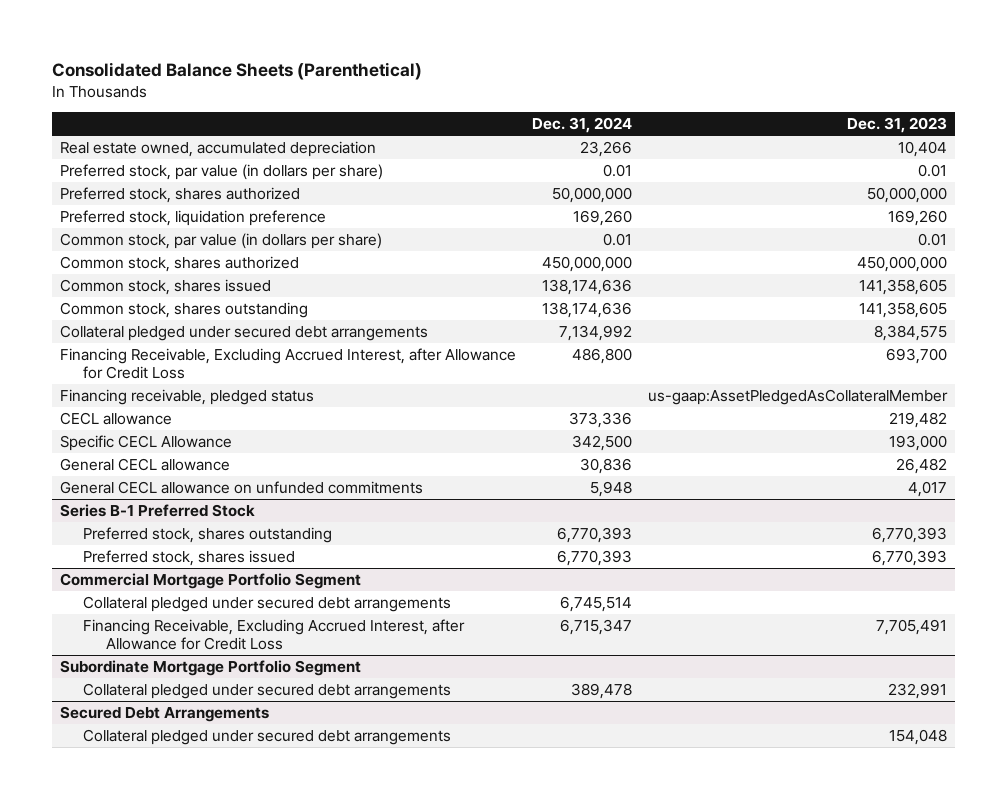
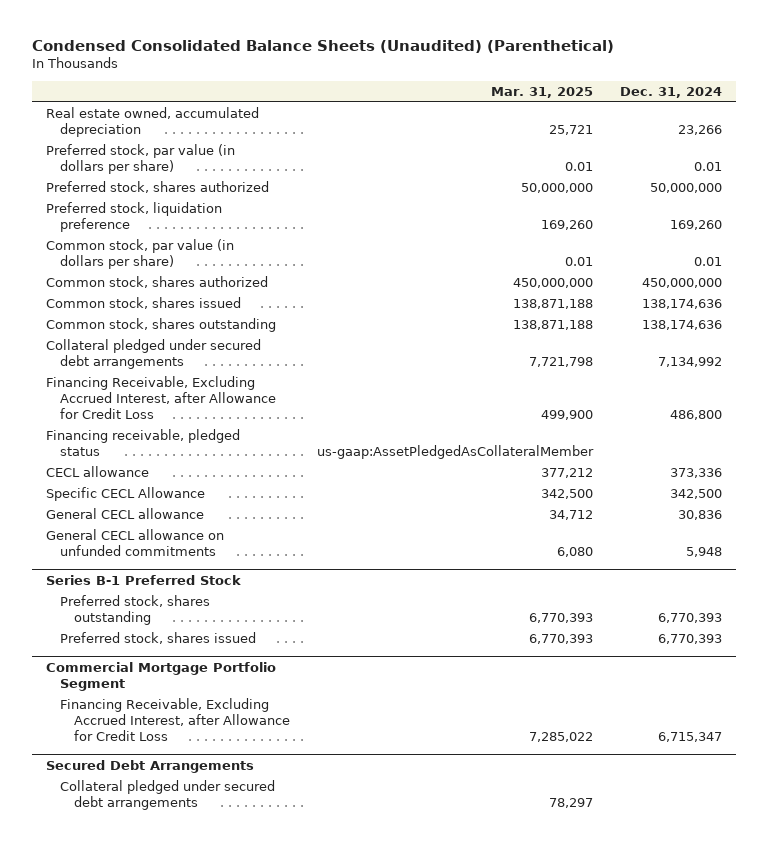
[52,62,423,81] Consolidated Balance Sheets (Parenthetical) -> [32,40,615,54] Condensed Consolidated Balance Sheets (Unaudited) (Parenthetical)
[847,117,948,134] Dec. 31, 2023 -> none
none -> [491,86,594,98] Mar. 31, 2025
[82,595,451,612] Collateral pledged under secured debt arrangements -> none
[60,659,362,676] Subordinate Mortgage Portfolio Segment -> none
[82,682,451,699] Collateral pledged under secured debt arrangements -> none

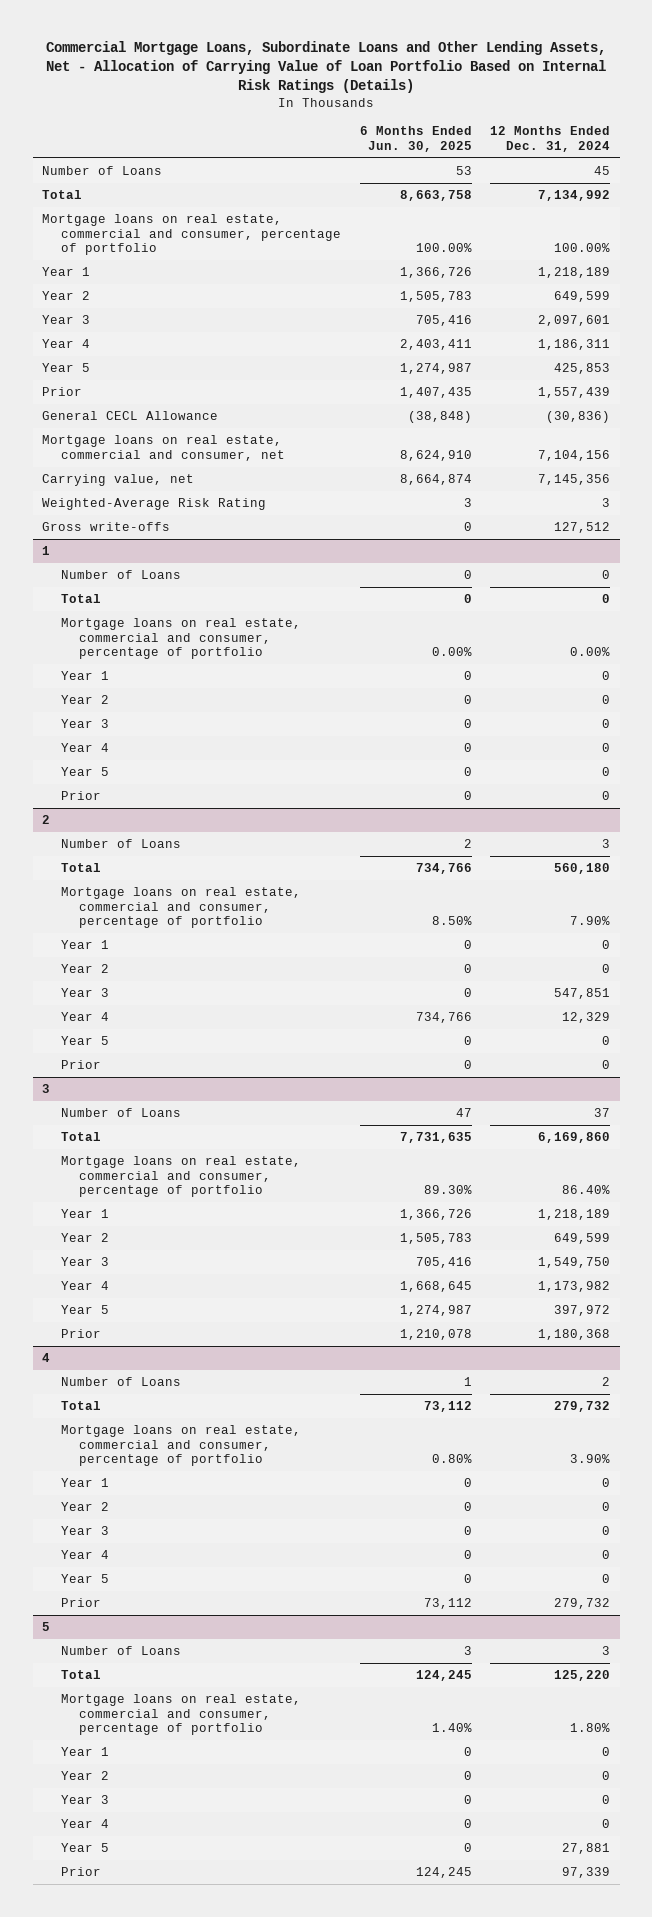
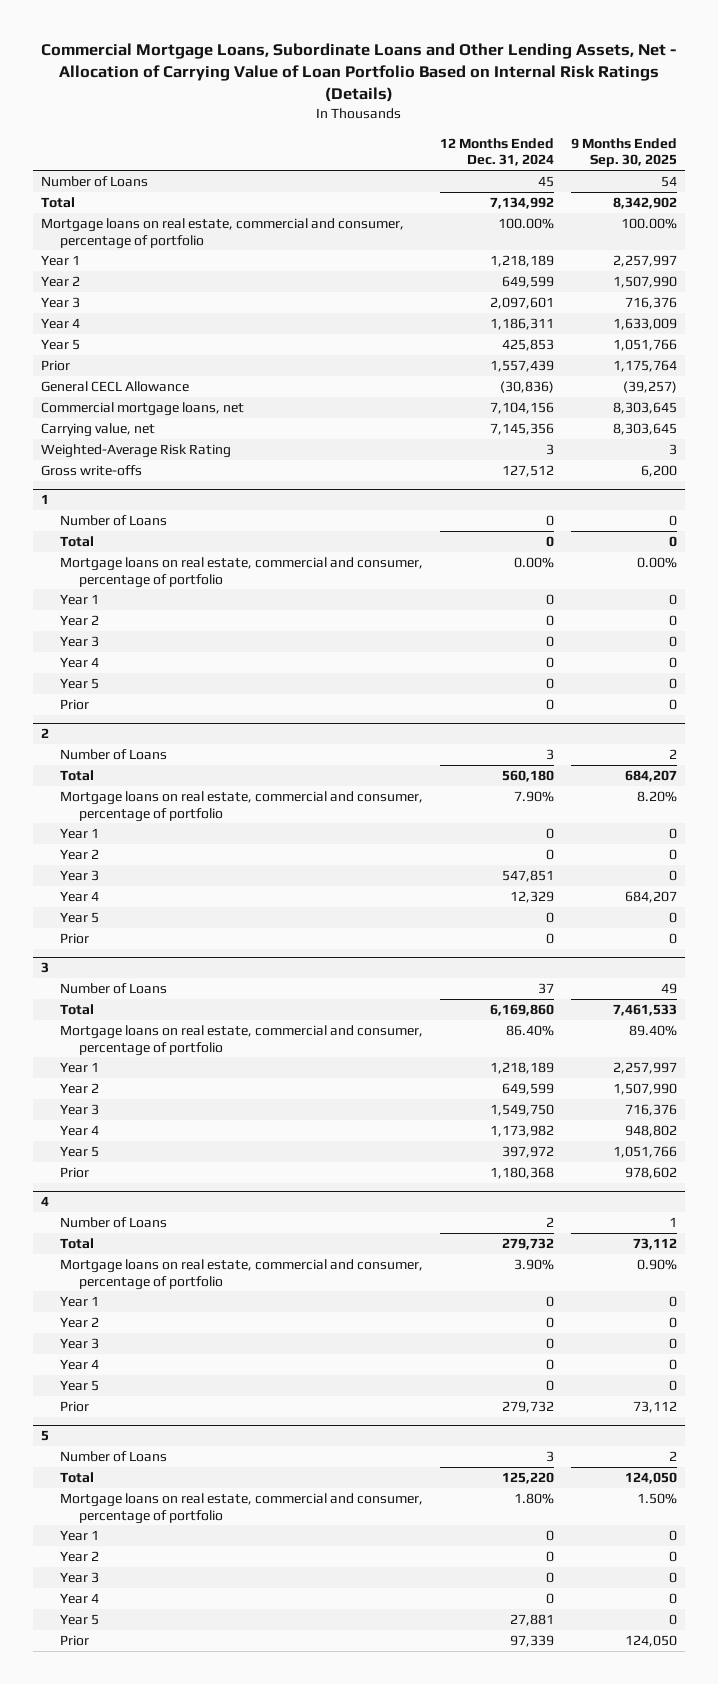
[359,126,472,152] 6 Months Ended Jun. 30, 2025 -> none
none -> [570,137,677,168] 9 Months Ended Sep. 30, 2025
[42,435,285,461] Mortgage loans on real estate, commercial and consumer, net -> [41,401,245,416] Commercial mortgage loans, net

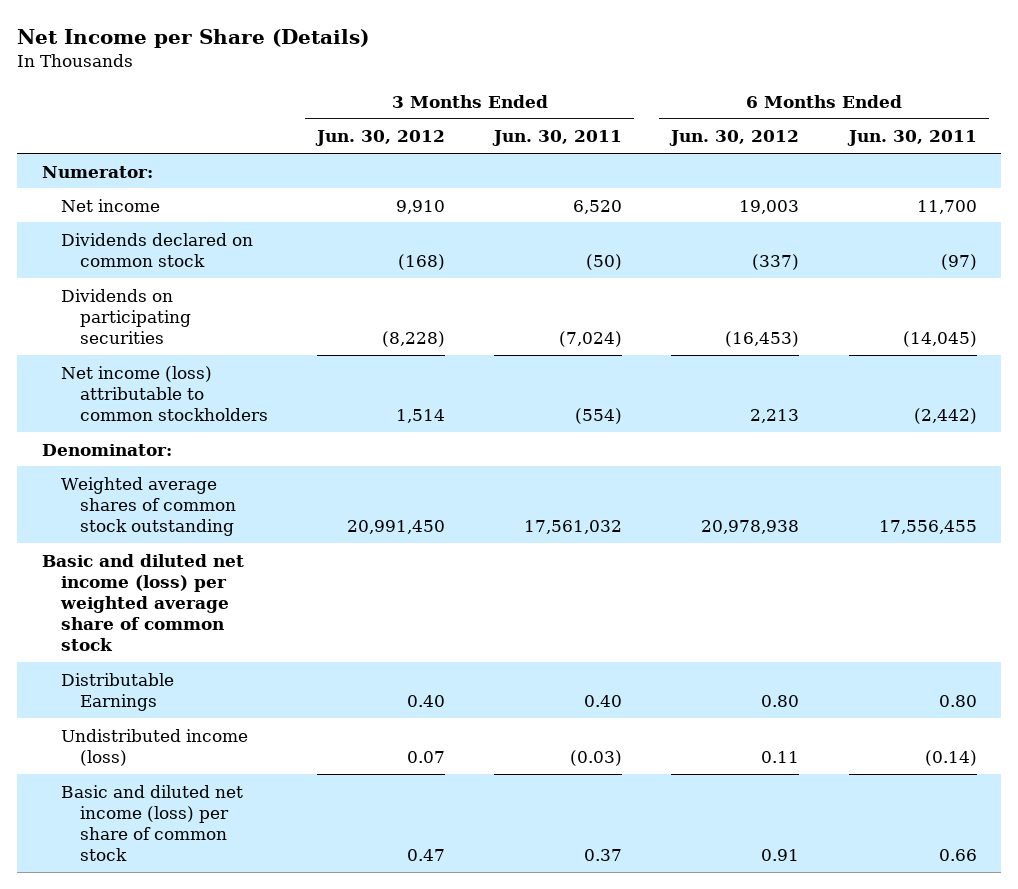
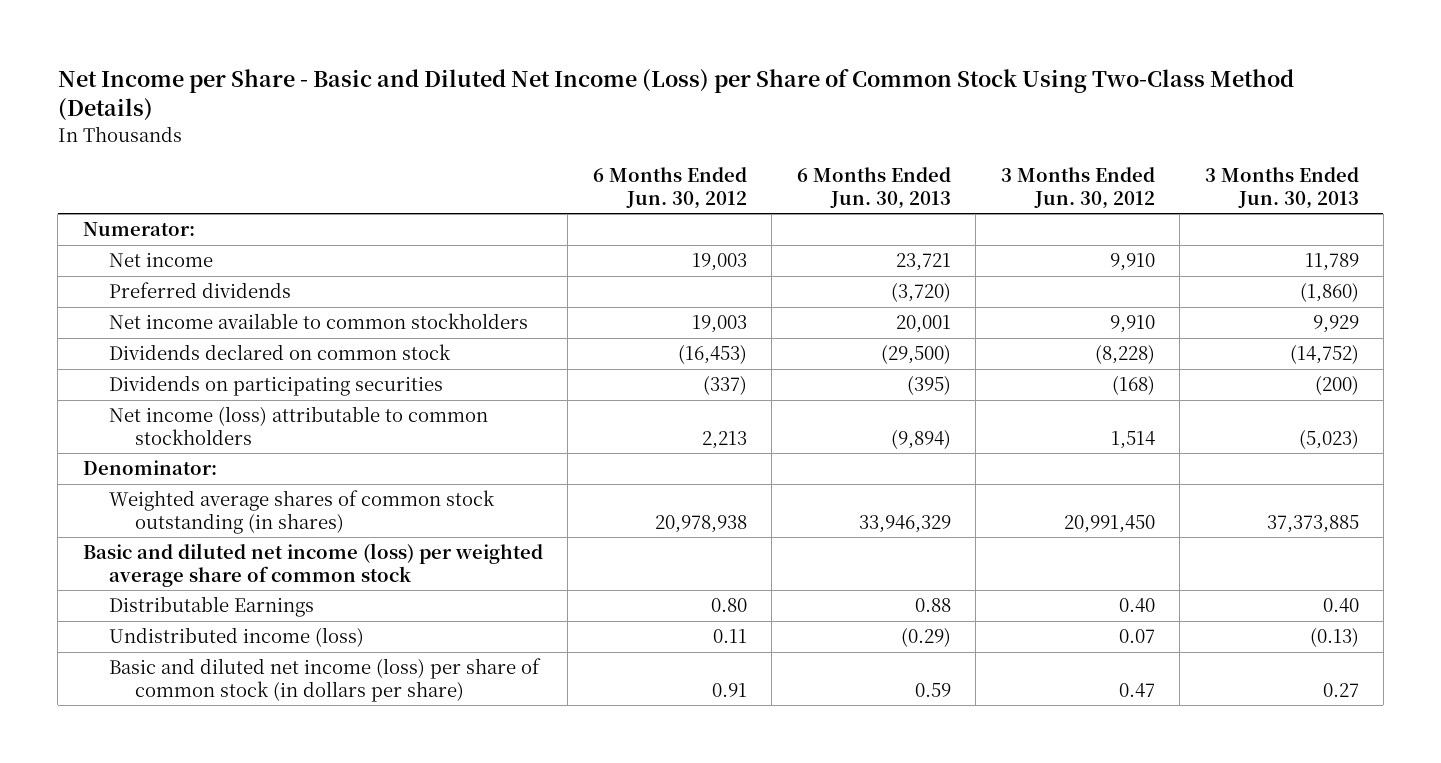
[17,28,370,48] Net Income per Share (Details) -> [57,69,1294,122] Net Income per Share - Basic and Diluted Net Income (Loss) per Share of Common Stock Using Two-Class Method (Details)
[492,130,623,147] Jun. 30, 2011 -> none
[846,130,977,147] Jun. 30, 2011 -> none
none -> [796,167,951,209] 6 Months Ended Jun. 30, 2013
none -> [1204,167,1359,209] 3 Months Ended Jun. 30, 2013
none -> [108,282,291,299] Preferred dividends
none -> [108,313,528,330] Net income available to common stockholders
[397,253,445,270] (168) -> [1094,344,1155,365] (8,228)
[752,253,800,270] (337) -> [677,344,747,365] (16,453)
[381,330,445,347] (8,228) -> [1111,375,1155,396] (168)
[725,330,800,347] (16,453) -> [702,375,747,396] (337)
[60,476,236,536] Weighted average shares of common stock outstanding -> [108,490,495,534] Weighted average shares of common stock outstanding (in shares)
[60,784,243,861] Basic and diluted net income (loss) per share of common stock -> [108,658,541,702] Basic and diluted net income (loss) per share of common stock (in dollars per share)

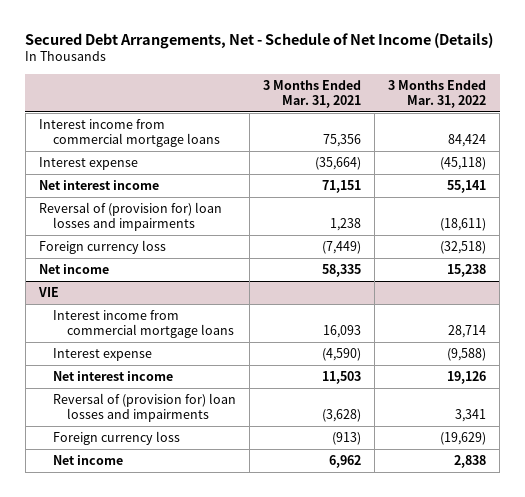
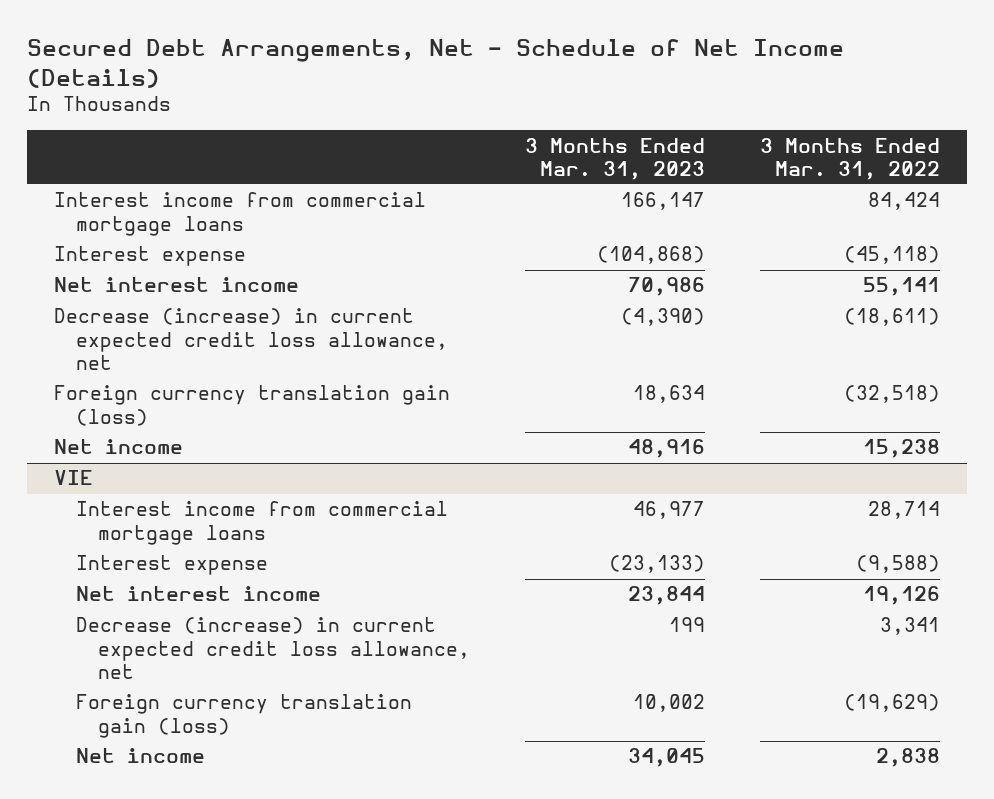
[263,80,362,108] 3 Months Ended Mar. 31, 2021 -> none
none -> [525,137,706,180] 3 Months Ended Mar. 31, 2023
[38,202,222,231] Reversal of (provision for) loan losses and impairments -> [54,308,449,370] Decrease (increase) in current expected credit loss allowance, net
[38,240,166,255] Foreign currency loss -> [54,385,451,426] Foreign currency translation gain (loss)
[53,393,237,422] Reversal of (provision for) loan losses and impairments -> [76,617,471,679] Decrease (increase) in current expected credit loss allowance, net
[53,431,181,446] Foreign currency loss -> [76,694,413,738] Foreign currency translation gain (loss)

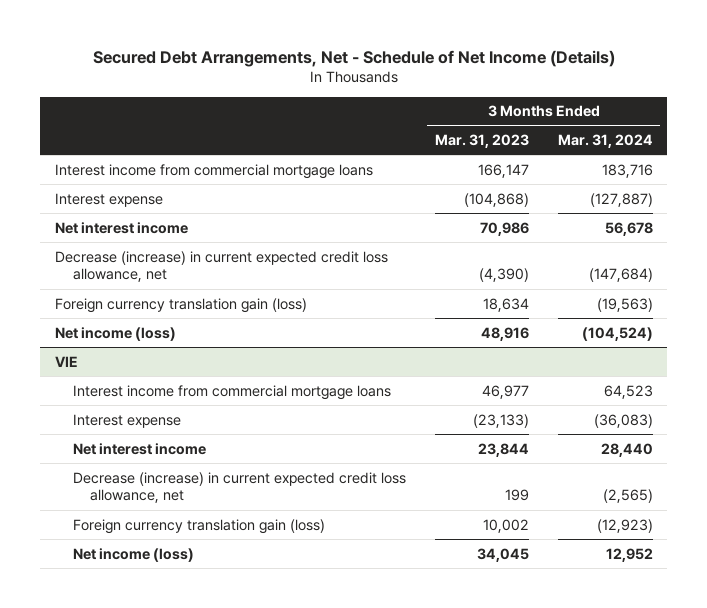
[759,137,940,180] 3 Months Ended Mar. 31, 2022 -> none
none -> [557,134,653,149] Mar. 31, 2024
[54,439,184,455] Net income -> [54,326,176,341] Net income (loss)
[76,748,206,764] Net income -> [72,547,194,562] Net income (loss)

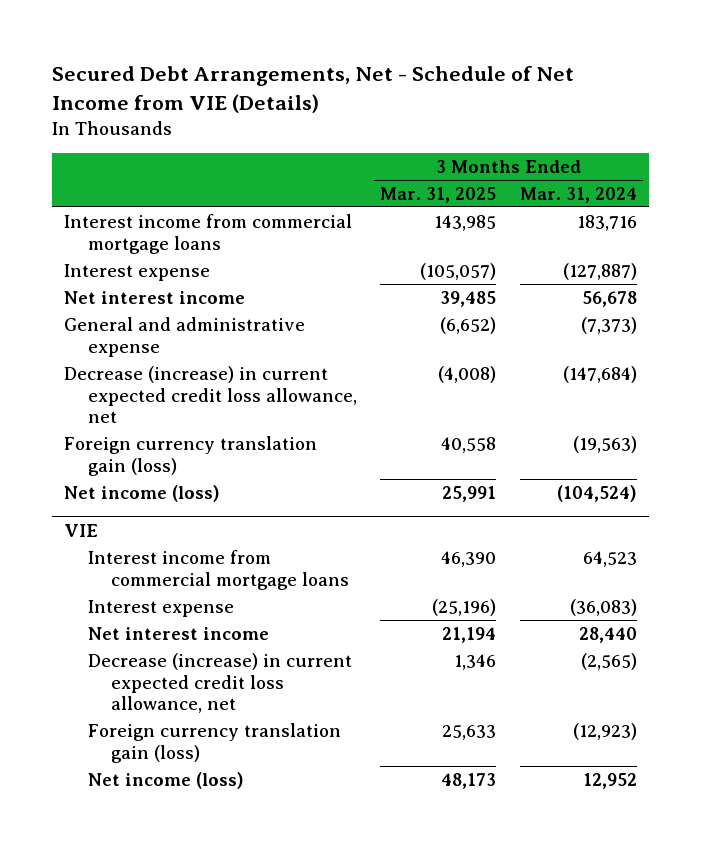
[92,49,615,67] Secured Debt Arrangements, Net - Schedule of Net Income (Details) -> [52,66,575,113] Secured Debt Arrangements, Net - Schedule of Net Income from VIE (Details)
[434,134,529,149] Mar. 31, 2023 -> none
none -> [380,186,497,203] Mar. 31, 2025
none -> [64,316,306,357] General and administrative expense

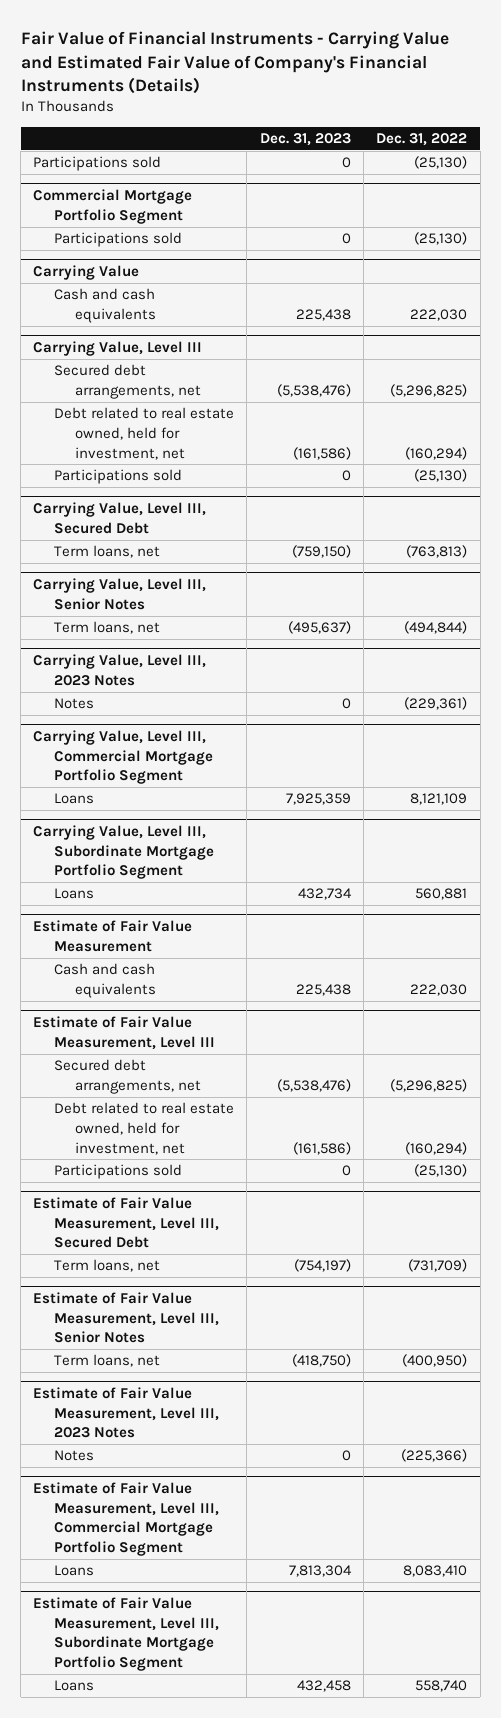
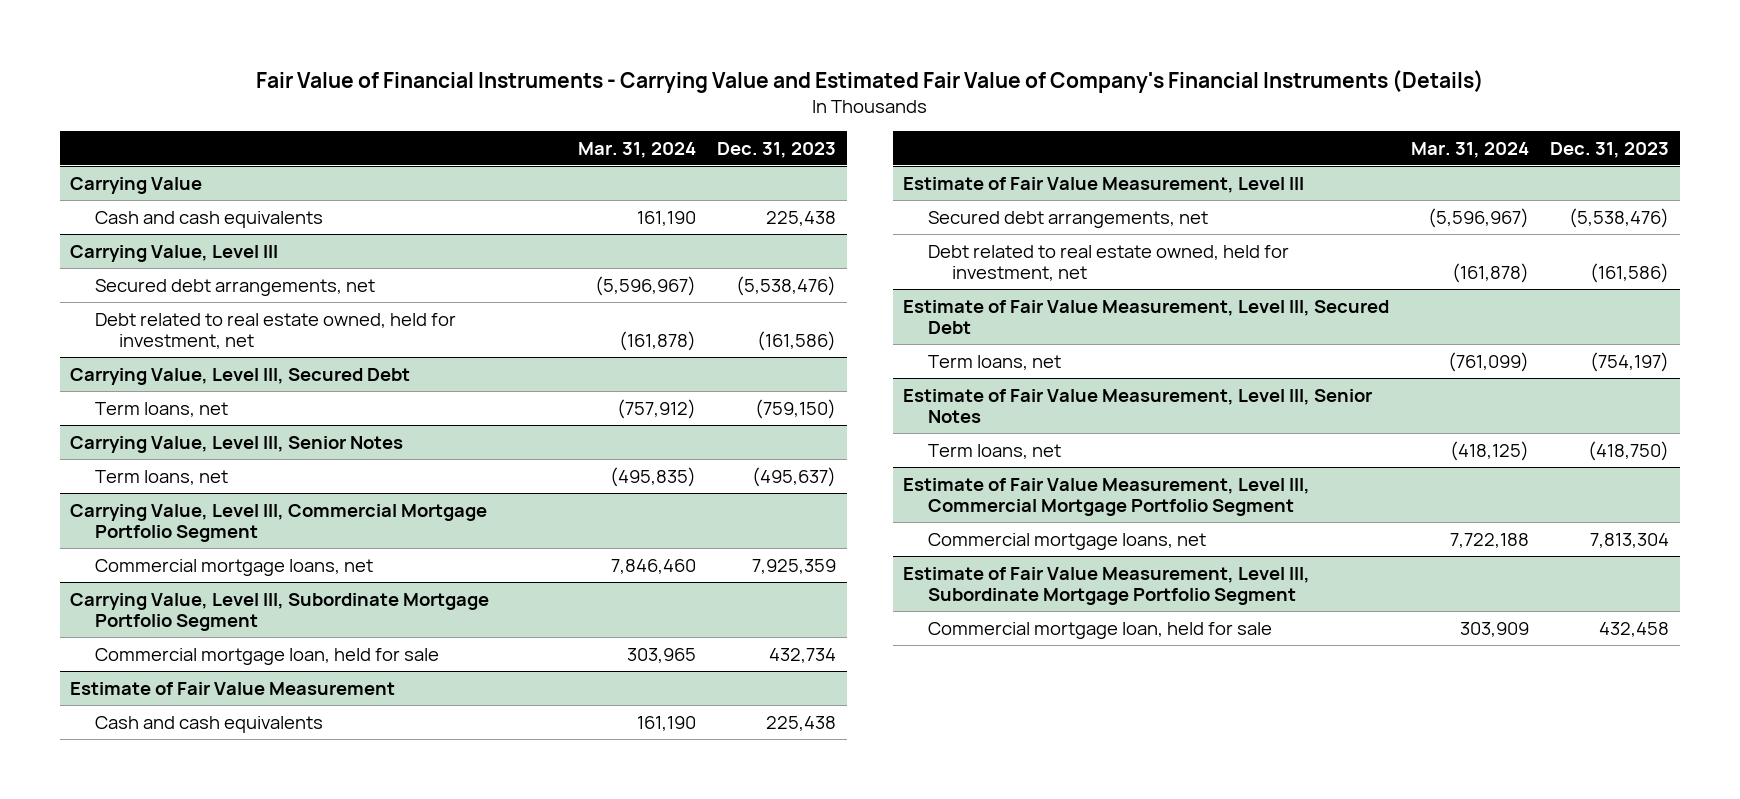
[376,133,468,147] Dec. 31, 2022 -> none
none -> [577,141,696,158] Mar. 31, 2024
[33,156,162,172] Participations sold -> none
[33,189,193,224] Commercial Mortgage Portfolio Segment -> none
[54,232,183,248] Participations sold -> none
[54,469,183,485] Participations sold -> none
[33,654,207,686] Carrying Value, Level III, 2023 Notes -> none
[54,698,95,710] Notes -> none
[54,793,95,805] Loans -> [94,558,373,576] Commercial mortgage loans, net
[54,888,95,900] Loans -> [94,647,439,665] Commercial mortgage loan, held for sale
[54,1164,183,1180] Participations sold -> none
[33,1387,220,1439] Estimate of Fair Value Measurement, Level III, 2023 Notes -> none
[54,1450,95,1462] Notes -> none
[54,1565,95,1577] Loans -> [927,532,1206,550] Commercial mortgage loans, net
[54,1680,95,1692] Loans -> [927,621,1272,639] Commercial mortgage loan, held for sale

